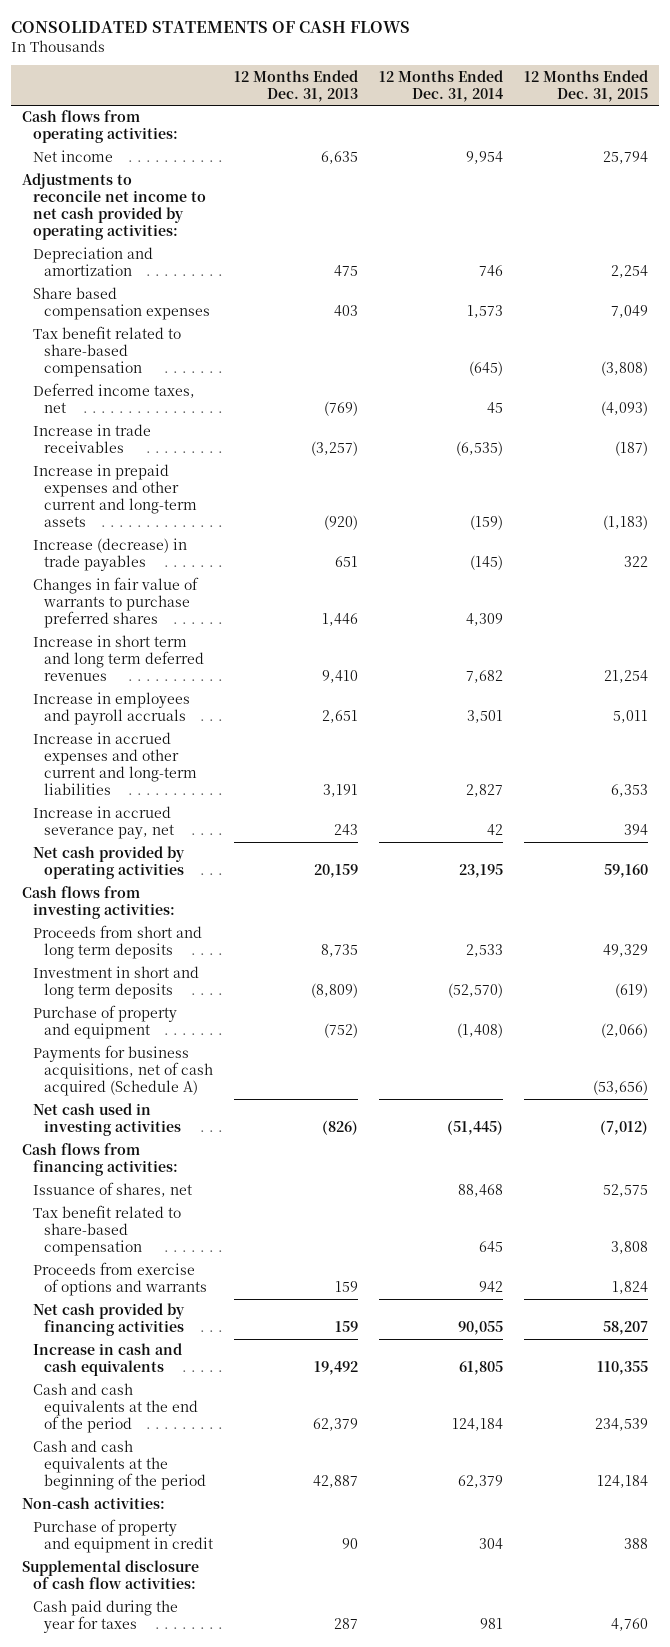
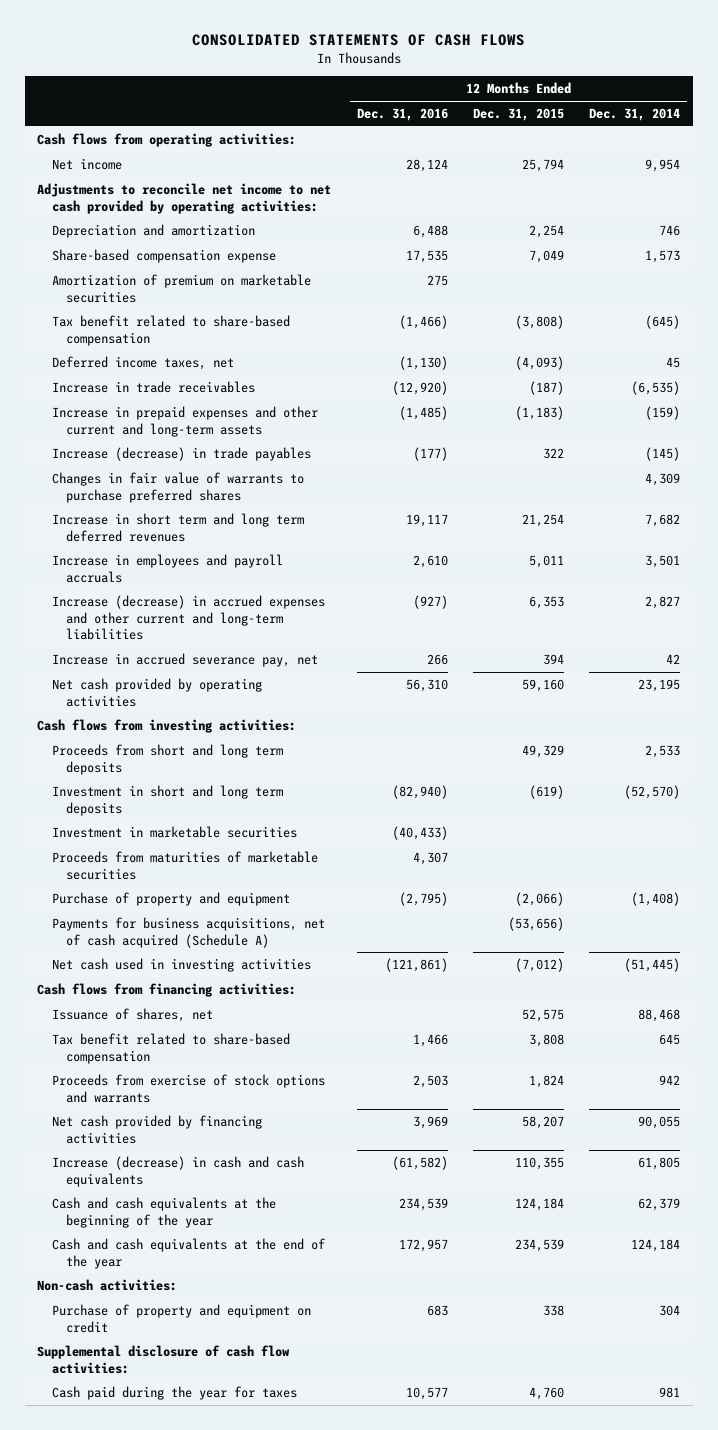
[233,69,358,102] 12 Months Ended Dec. 31, 2013 -> none
none -> [356,108,448,122] Dec. 31, 2016
[32,287,210,321] Share based compensation expenses -> [51,249,276,264] Share-based compensation expense
none -> [51,274,311,303] Amortization of premium on marketable securities
[32,732,197,796] Increase in accrued expenses and other current and long-term liabilities -> [51,595,325,641] Increase (decrease) in accrued expenses and other current and long-term liabilities
none -> [51,826,297,839] Investment in marketable securities
none -> [51,851,318,880] Proceeds from maturities of marketable securities
[32,1262,207,1297] Proceeds from exercise of options and warrants -> [51,1074,325,1103] Proceeds from exercise of stock options and warrants
[32,1343,182,1377] Increase in cash and cash equivalents -> [51,1156,304,1187] Increase (decrease) in cash and cash equivalents
[32,1383,198,1434] Cash and cash equivalents at the end of the period -> [51,1197,276,1228] Cash and cash equivalents at the beginning of the year
[452,1418,504,1432] 124,184 -> [638,1198,681,1212] 62,379
[595,1418,649,1432] 234,539 -> [515,1198,565,1212] 124,184
[32,1440,206,1491] Cash and cash equivalents at the beginning of the period -> [51,1238,326,1269] Cash and cash equivalents at the end of the year
[458,1475,504,1489] 62,379 -> [631,1239,681,1253] 124,184
[597,1475,649,1489] 124,184 -> [515,1239,565,1253] 234,539
[32,1519,213,1554] Purchase of property and equipment in credit -> [51,1304,311,1333] Purchase of property and equipment on credit
[624,1538,649,1550] 388 -> [543,1305,565,1317] 338

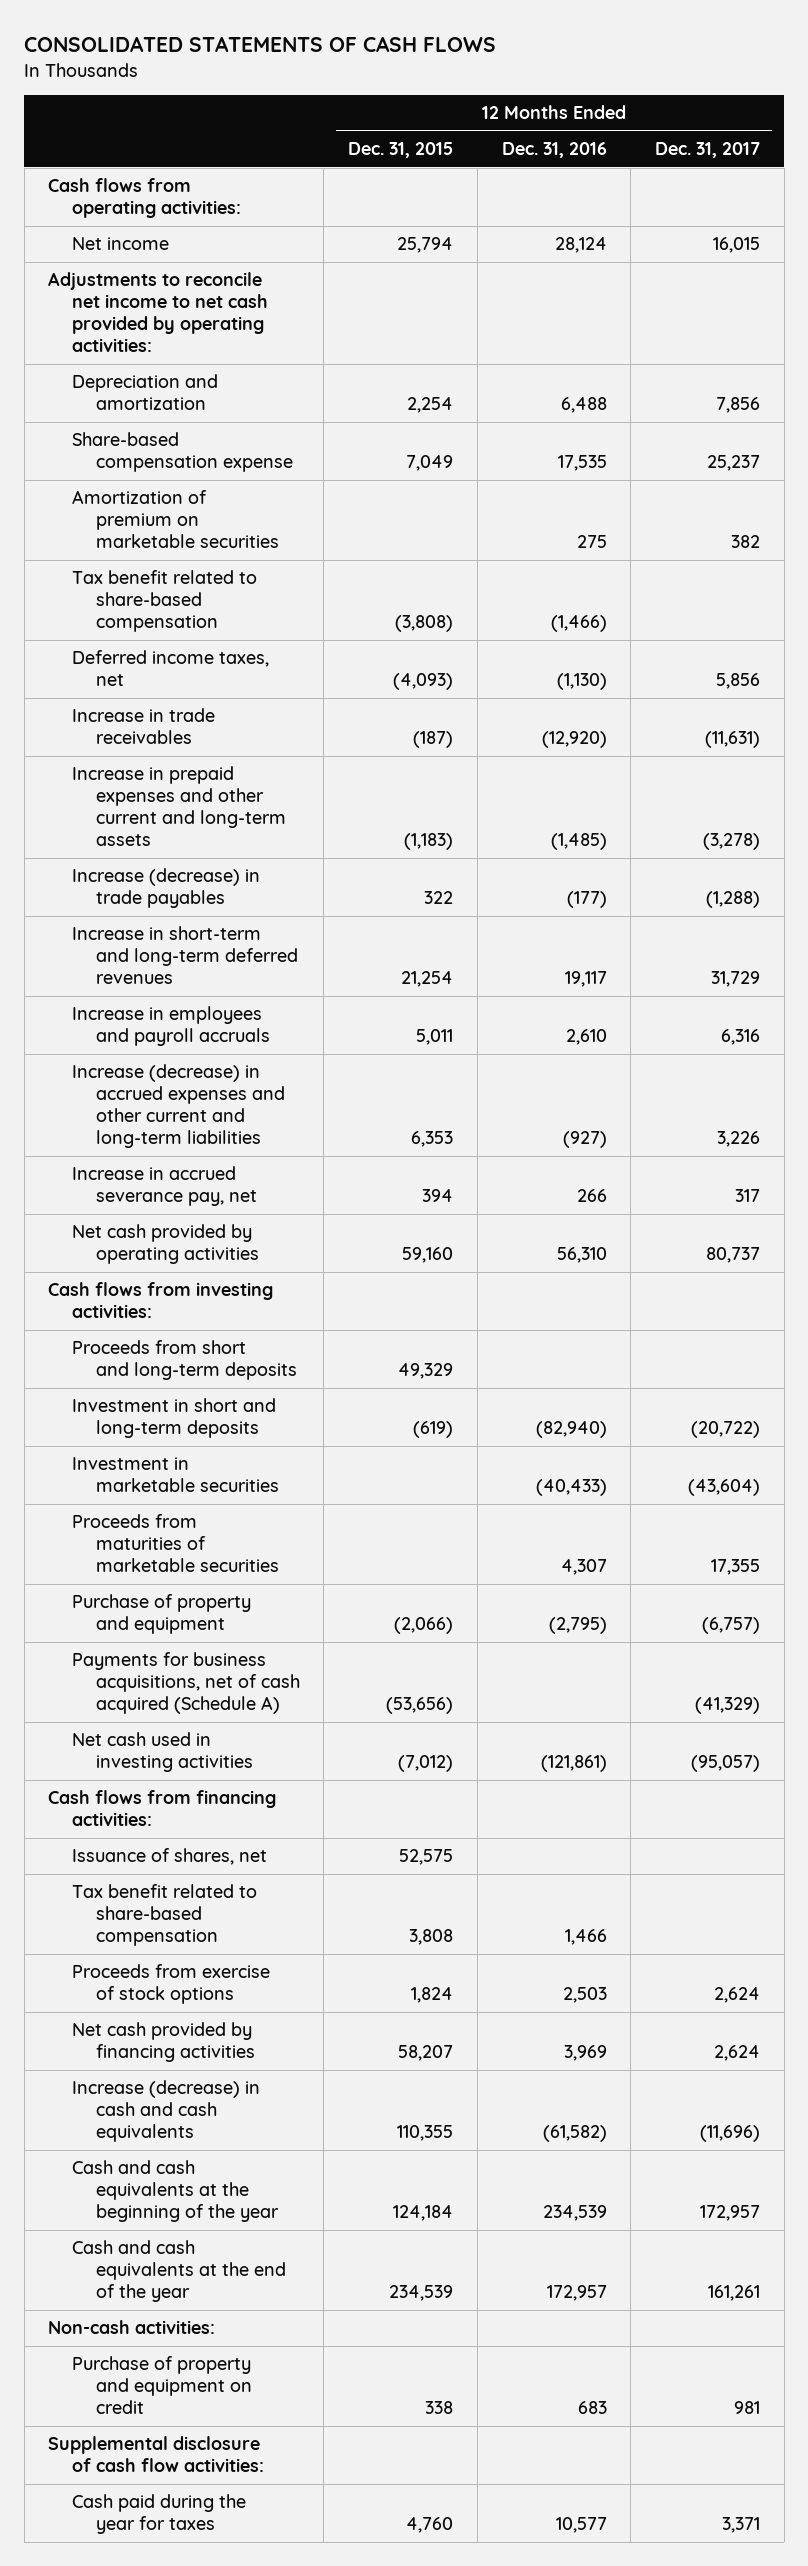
[589,108,681,122] Dec. 31, 2014 -> none
none -> [655,142,761,159] Dec. 31, 2017
[51,472,304,503] Changes in fair value of warrants to purchase preferred shares -> none
[51,513,304,542] Increase in short term and long term deferred revenues -> [72,926,298,985] Increase in short-term and long-term deferred revenues
[51,744,283,775] Proceeds from short and long term deposits -> [72,1340,297,1381] Proceeds from short and long-term deposits
[51,785,283,816] Investment in short and long term deposits -> [72,1398,277,1439] Investment in short and long-term deposits
[51,1074,325,1103] Proceeds from exercise of stock options and warrants -> [72,1964,271,2005] Proceeds from exercise of stock options

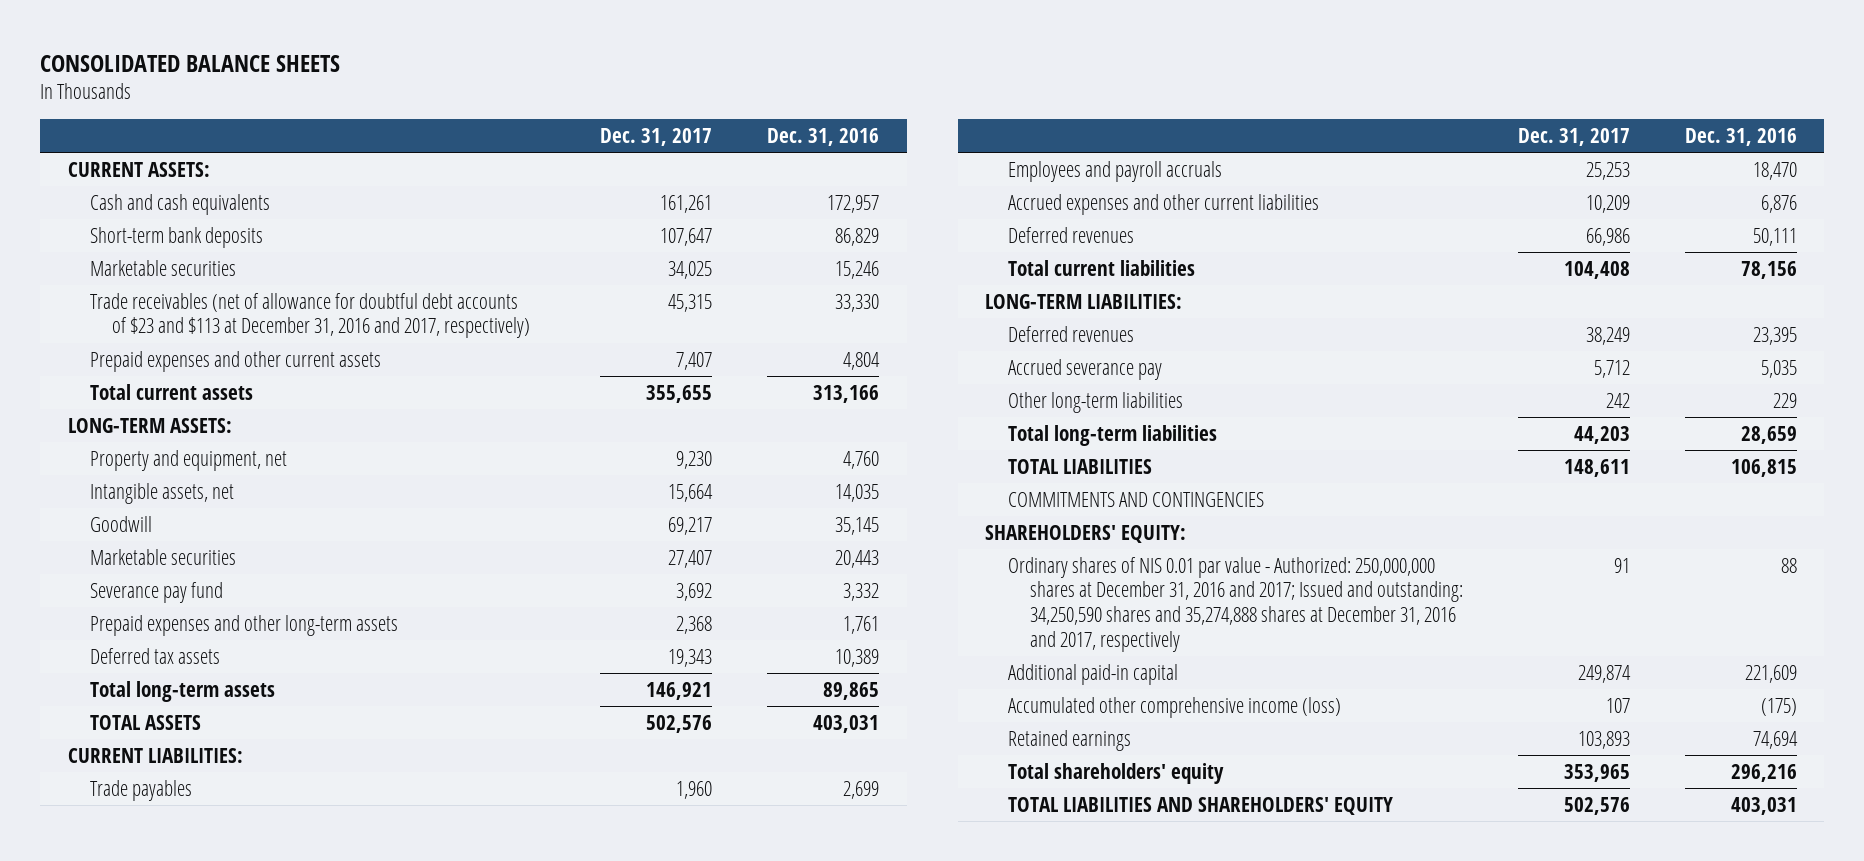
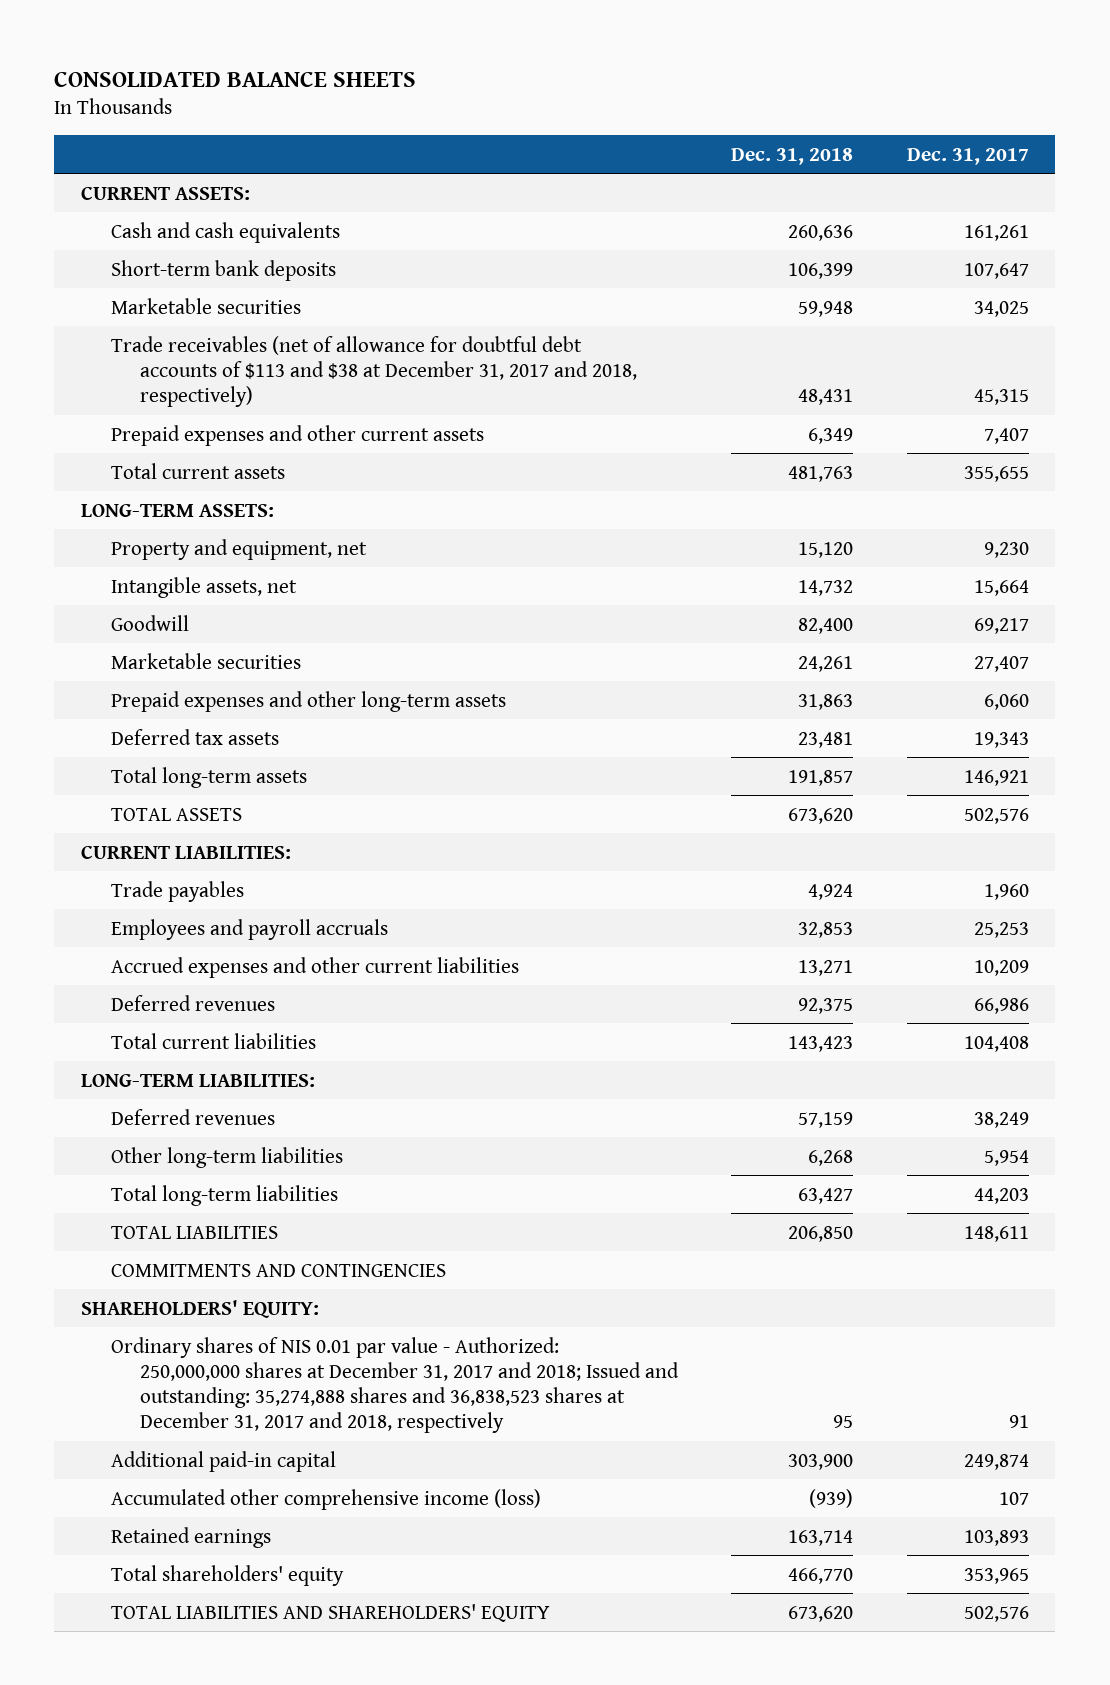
[767,128,880,147] Dec. 31, 2016 -> none
none -> [731,147,854,165] Dec. 31, 2018
[90,292,531,339] Trade receivables (net of allowance for doubtful debt accounts of $23 and $113 at December 31, 2016 and 2017, respectively) -> [110,335,637,407] Trade receivables (net of allowance for doubtful debt accounts of $113 and $38 at December 31, 2017 and 2018, respectively)
[90,581,224,603] Severance pay fund -> none
[676,615,713,634] 2,368 -> [983,693,1029,710] 6,060
[1007,358,1162,380] Accrued severance pay -> none
[1605,392,1630,408] 242 -> [983,1149,1029,1166] 5,954
[1007,556,1463,652] Ordinary shares of NIS 0.01 par value - Authorized: 250,000,000 shares at December 31, 2016 and 2017; Issued and outstanding: 34,250,590 shares and 35,274,888 shares at December 31, 2016 and 2017, respectively -> [110,1336,679,1433] Ordinary shares of NIS 0.01 par value - Authorized: 250,000,000 shares at December 31, 2017 and 2018; Issued and outstanding: 35,274,888 shares and 36,838,523 shares at December 31, 2017 and 2018, respectively

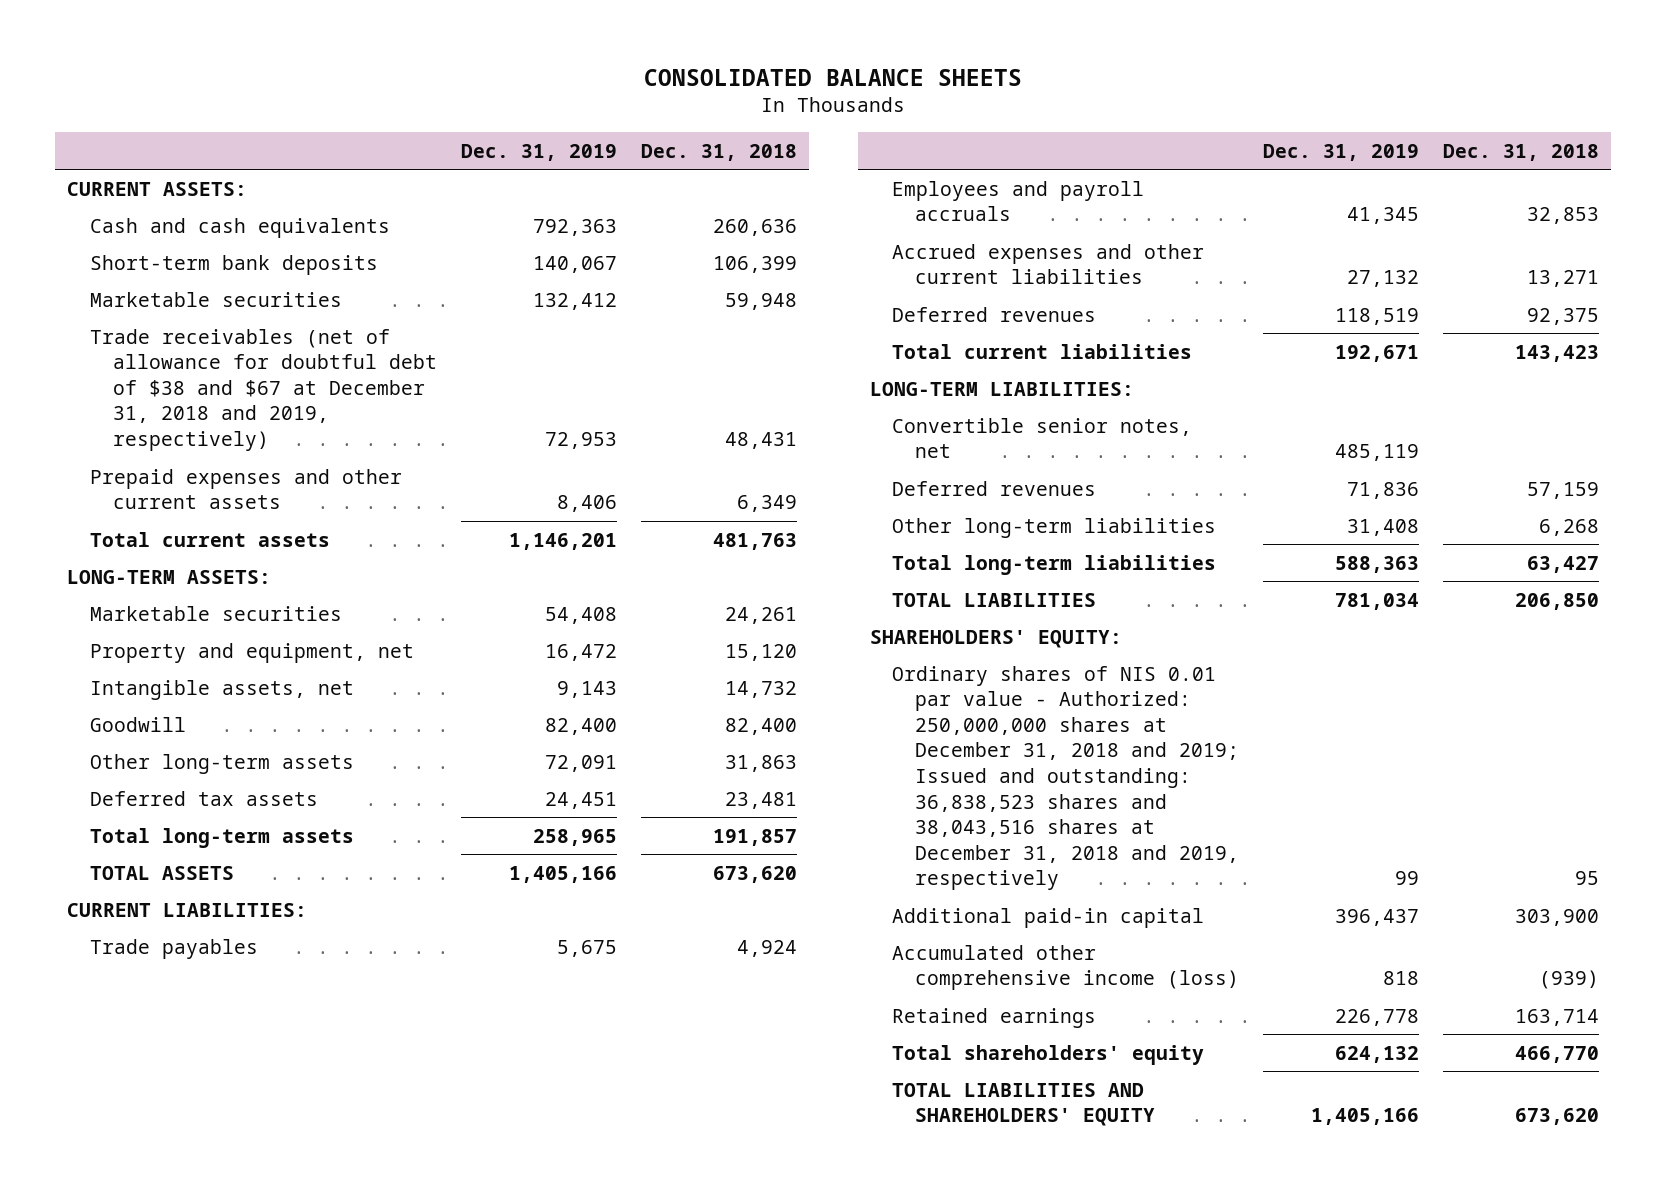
[906,147,1029,165] Dec. 31, 2017 -> none
none -> [460,143,617,161] Dec. 31, 2019
[110,335,637,407] Trade receivables (net of allowance for doubtful debt accounts of $113 and $38 at December 31, 2017 and 2018, respectively) -> [89,328,437,451] Trade receivables (net of allowance for doubtful debt of $38 and $67 at December 31, 2018 and 2019, respectively)
[110,652,301,669] Marketable securities -> [89,605,342,621] Marketable securities
[110,690,506,712] Prepaid expenses and other long-term assets -> [89,753,354,774] Other long-term assets
none -> [892,417,1193,459] Convertible senior notes, net
[110,1263,446,1277] COMMITMENTS AND CONTINGENCIES -> none
[110,1336,679,1433] Ordinary shares of NIS 0.01 par value - Authorized: 250,000,000 shares at December 31, 2017 and 2018; Issued and outstanding: 35,274,888 shares and 36,838,523 shares at December 31, 2017 and 2018, respectively -> [892,665,1240,891] Ordinary shares of NIS 0.01 par value - Authorized: 250,000,000 shares at December 31, 2018 and 2019; Issued and outstanding: 36,838,523 shares and 38,043,516 shares at December 31, 2018 and 2019, respectively

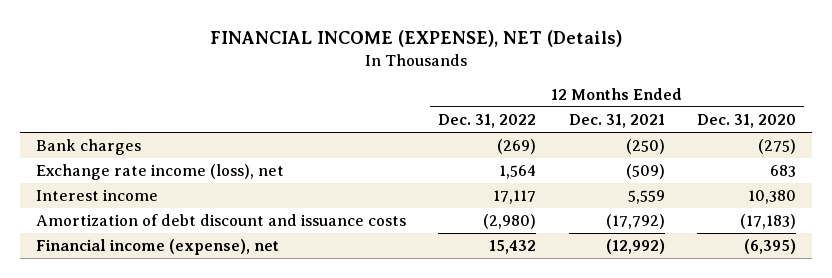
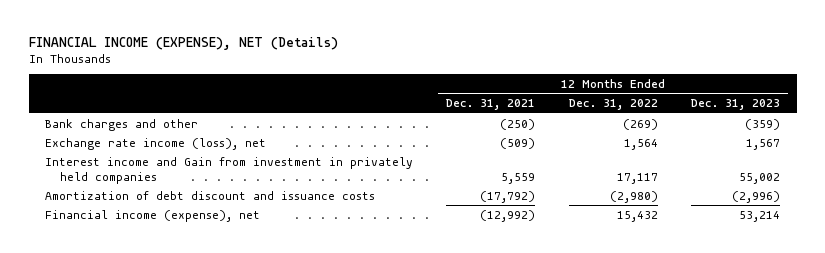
[696,113,796,128] Dec. 31, 2020 -> none
none -> [691,99,781,111] Dec. 31, 2023
[35,139,141,156] Bank charges -> [45,118,199,131] Bank charges and other
[35,189,158,202] Interest income -> [45,156,414,184] Interest income and Gain from investment in privately held companies

